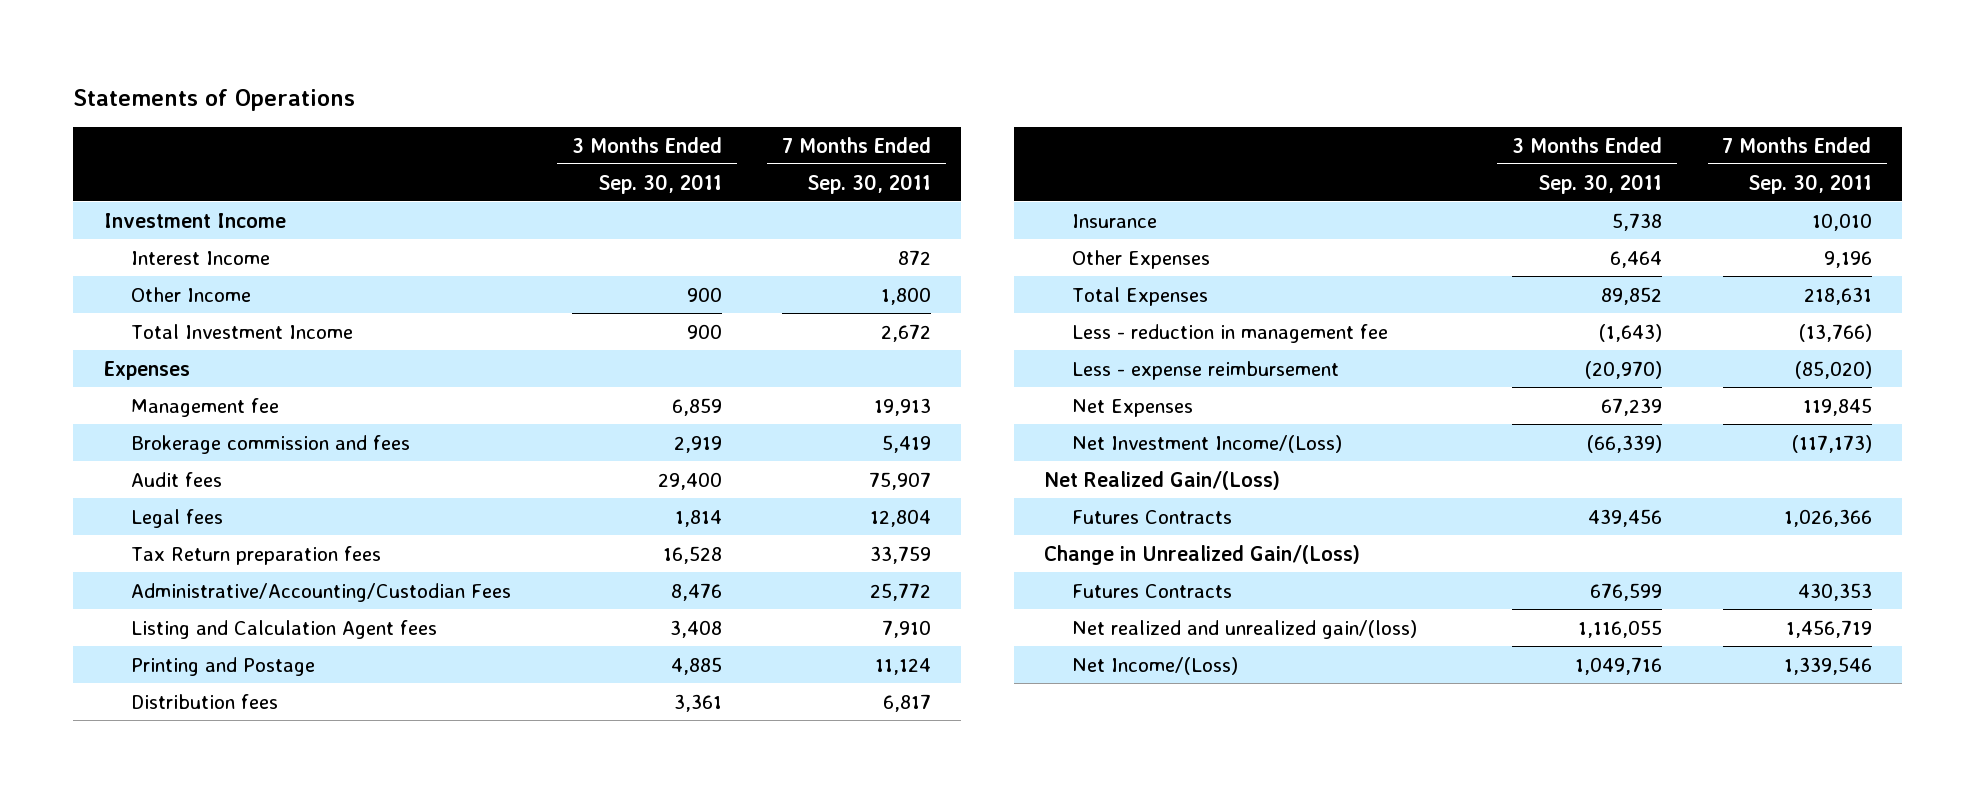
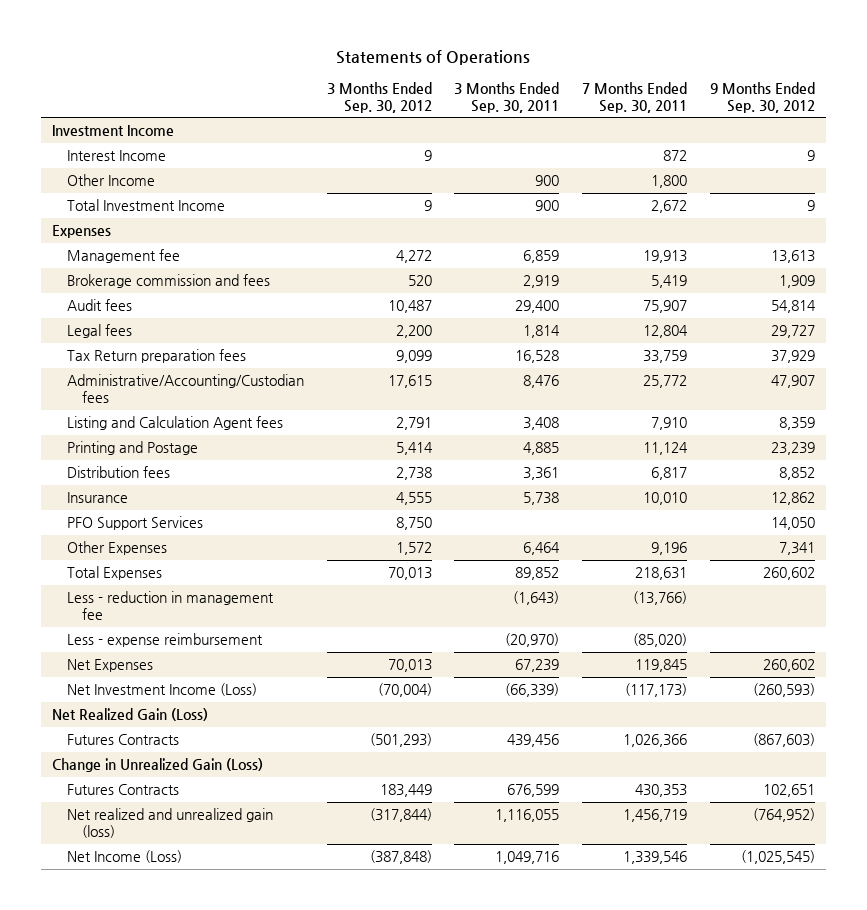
none -> [326,82,432,113] 3 Months Ended Sep. 30, 2012
none -> [709,82,815,113] 9 Months Ended Sep. 30, 2012
[131,582,512,602] Administrative/Accounting/Custodian Fees -> [66,374,304,403] Administrative/Accounting/Custodian fees
none -> [66,516,203,531] PFO Support Services
[1071,434,1342,453] Net Investment Income/(Loss) -> [66,683,257,697] Net Investment Income (Loss)
[1044,470,1281,490] Net Realized Gain/(Loss) -> [51,708,208,722] Net Realized Gain (Loss)
[1044,544,1361,565] Change in Unrealized Gain/(Loss) -> [51,758,263,773] Change in Unrealized Gain (Loss)
[1071,619,1417,639] Net realized and unrealized gain/(loss) -> [66,808,273,838] Net realized and unrealized gain (loss)
[1071,656,1238,675] Net Income/(Loss) -> [66,850,182,864] Net Income (Loss)

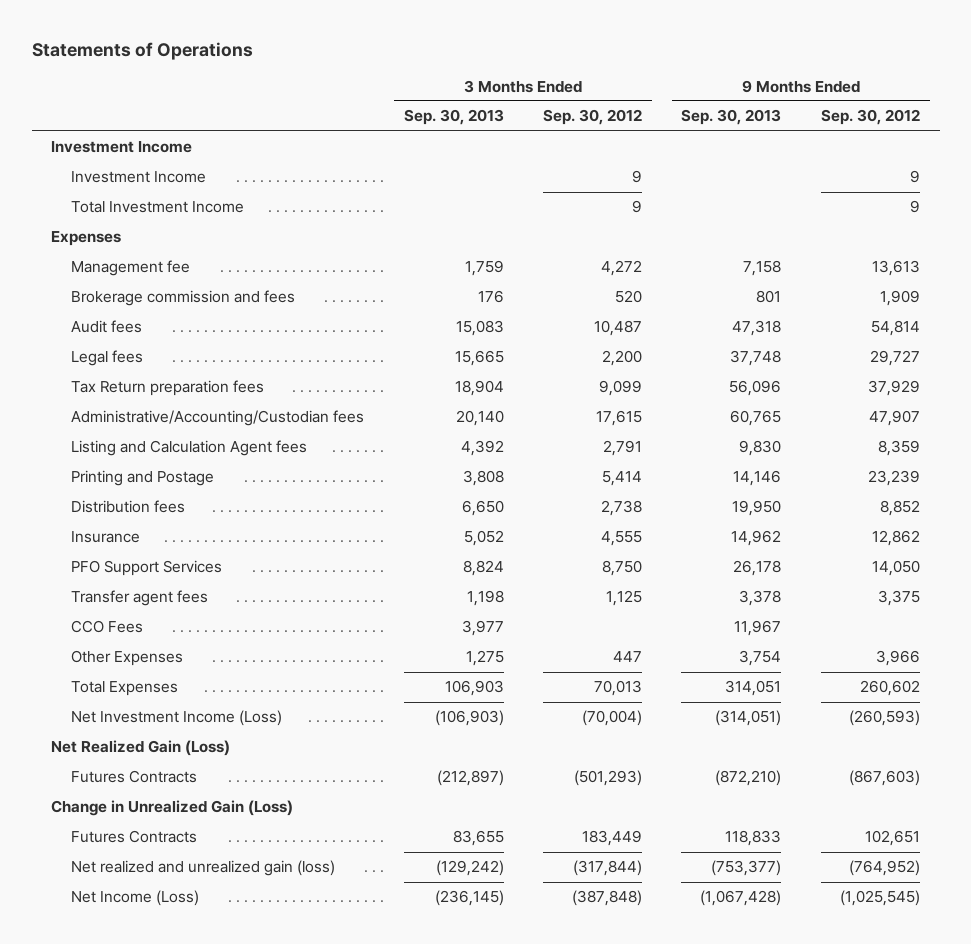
[454,82,560,113] 3 Months Ended Sep. 30, 2011 -> none
[582,82,688,113] 7 Months Ended Sep. 30, 2011 -> none
none -> [403,109,504,126] Sep. 30, 2013
none -> [681,109,782,126] Sep. 30, 2013
[66,174,155,187] Other Income -> none
[66,150,166,162] Interest Income -> [71,171,207,184] Investment Income
none -> [71,590,209,607] Transfer agent fees
none -> [71,620,144,634] CCO Fees
[395,542,432,556] 1,572 -> [613,651,643,663] 447
[778,542,815,556] 7,341 -> [875,650,920,667] 3,966
[66,591,274,620] Less - reduction in management fee -> none
[66,633,263,648] Less - expense reimbursement -> none
[66,659,153,673] Net Expenses -> none

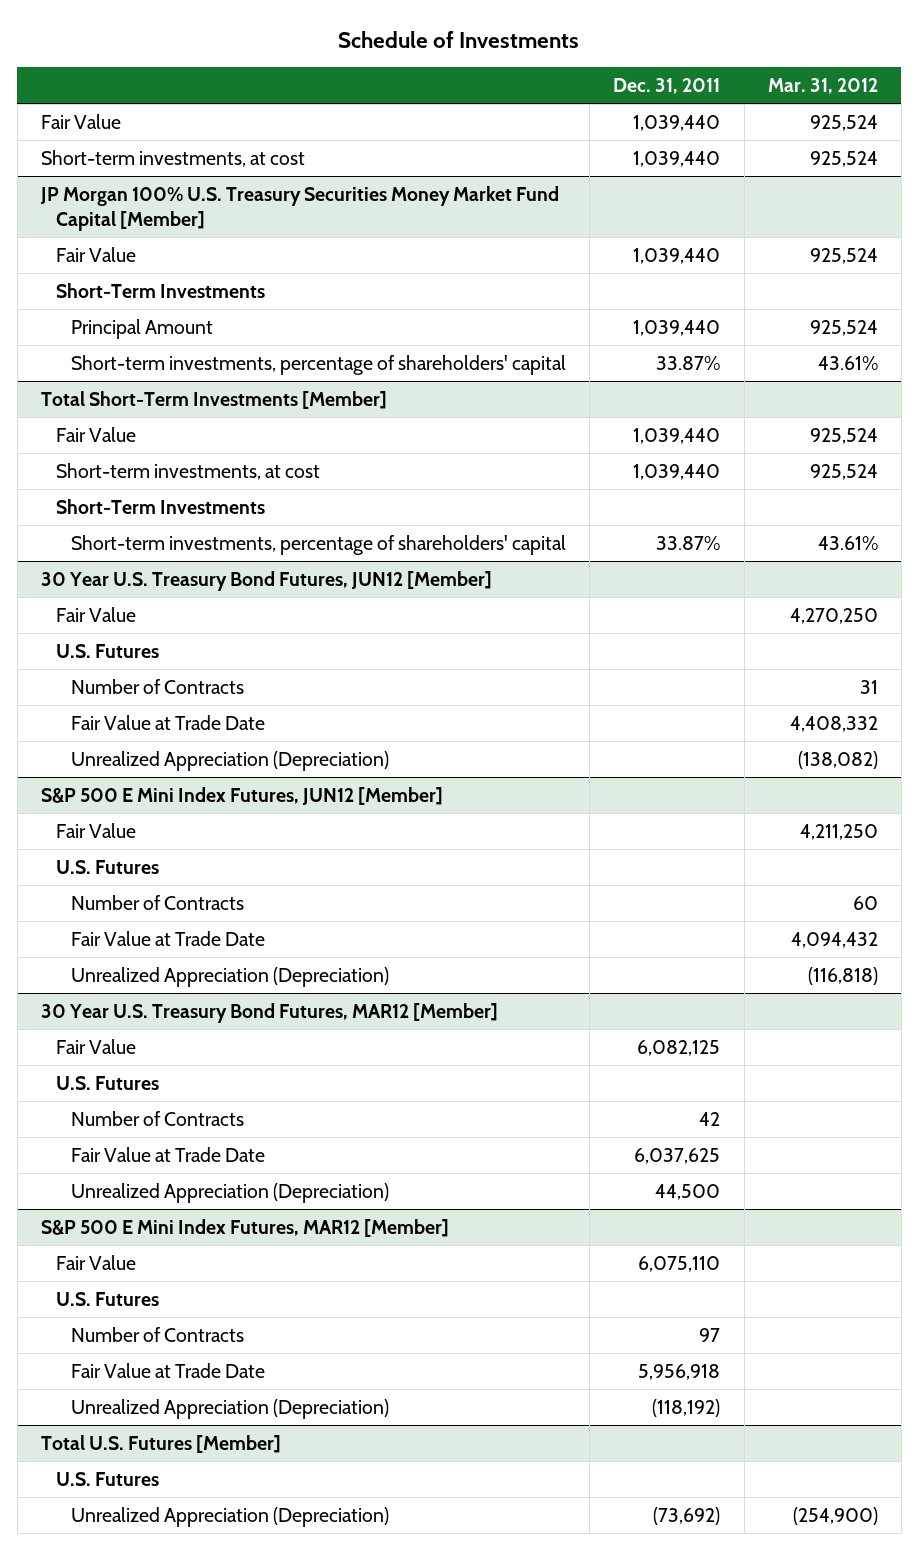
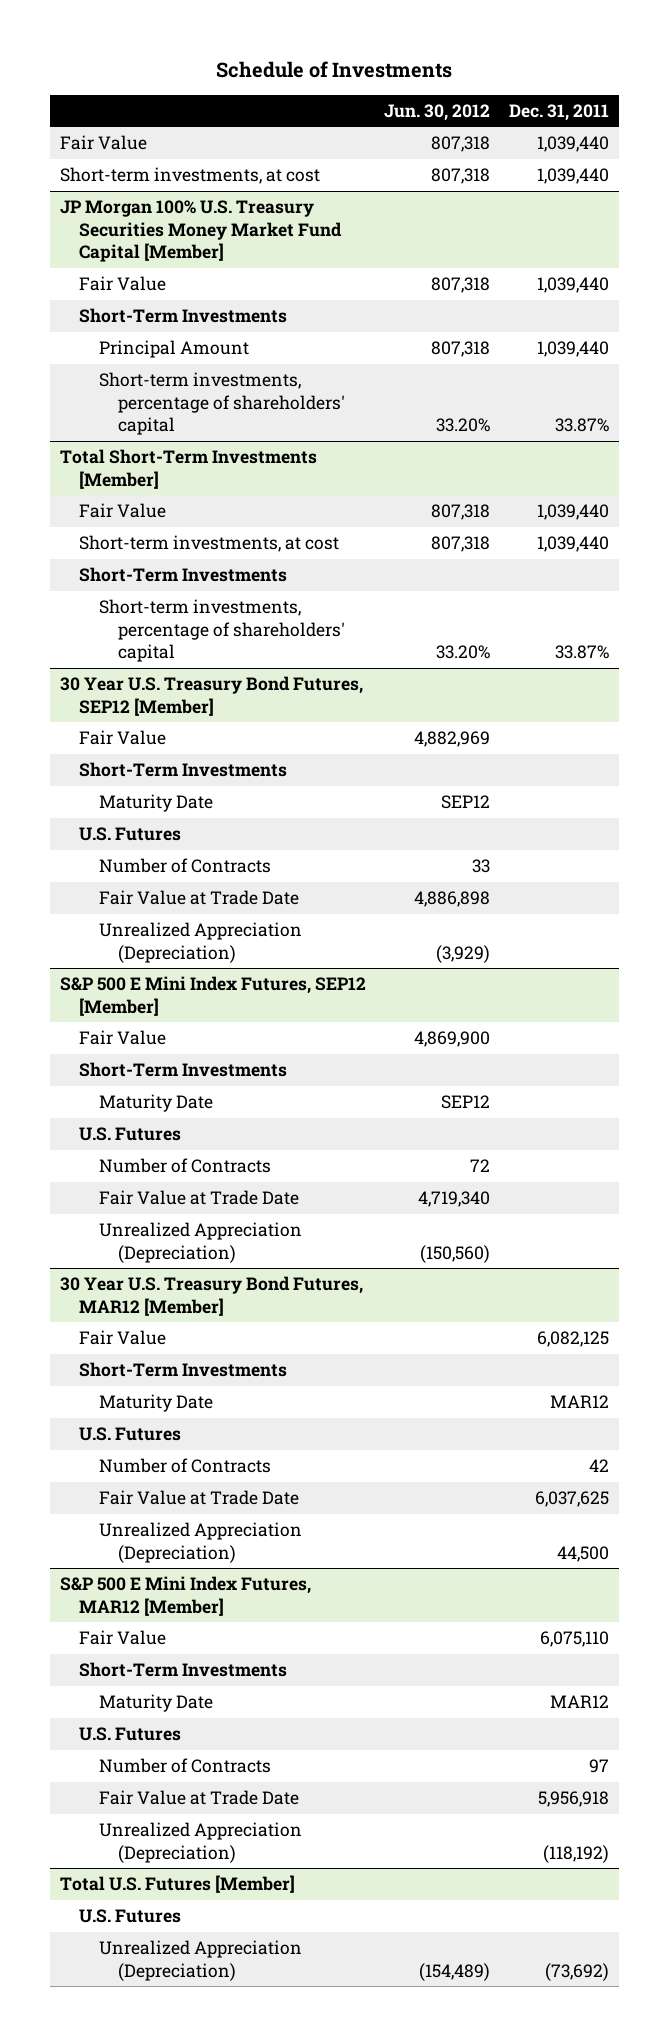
[767,78,878,95] Mar. 31, 2012 -> none
none -> [384,103,491,121] Jun. 30, 2012
[41,570,493,591] 30 Year U.S. Treasury Bond Futures, JUN12 [Member] -> [59,676,363,716] 30 Year U.S. Treasury Bond Futures, SEP12 [Member]
none -> [79,762,288,778] Short-Term Investments
none -> [98,794,213,813] Maturity Date
[41,786,444,805] S&P 500 E Mini Index Futures, JUN12 [Member] -> [59,976,366,1016] S&P 500 E Mini Index Futures, SEP12 [Member]
none -> [79,1062,288,1078] Short-Term Investments
none -> [98,1094,213,1113] Maturity Date
none -> [79,1362,288,1378] Short-Term Investments
none -> [98,1394,213,1413] Maturity Date
none -> [79,1662,288,1678] Short-Term Investments
none -> [98,1694,213,1713] Maturity Date

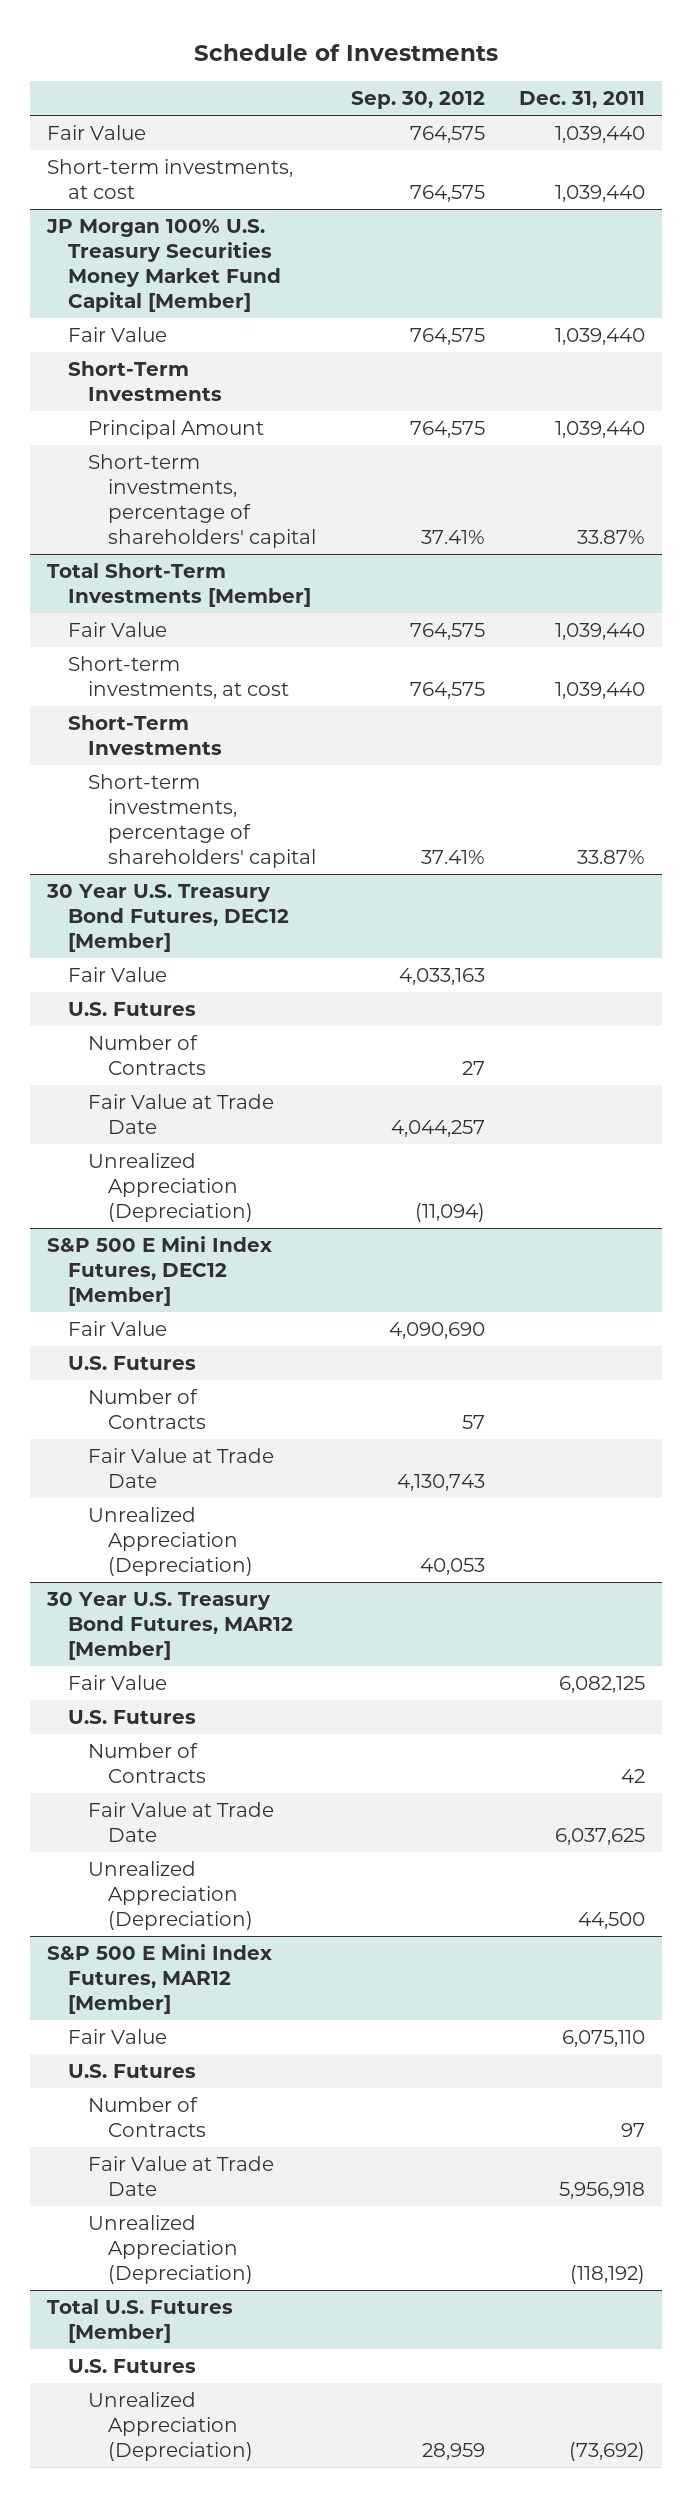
[384,103,491,121] Jun. 30, 2012 -> none
none -> [350,91,485,110] Sep. 30, 2012
[59,676,363,716] 30 Year U.S. Treasury Bond Futures, SEP12 [Member] -> [46,884,289,952] 30 Year U.S. Treasury Bond Futures, DEC12 [Member]
[79,762,288,778] Short-Term Investments -> none
[98,794,213,813] Maturity Date -> none
[59,976,366,1016] S&P 500 E Mini Index Futures, SEP12 [Member] -> [47,1236,273,1306] S&P 500 E Mini Index Futures, DEC12 [Member]
[79,1062,288,1078] Short-Term Investments -> none
[98,1094,213,1113] Maturity Date -> none
[79,1362,288,1378] Short-Term Investments -> none
[98,1394,213,1413] Maturity Date -> none
[79,1662,288,1678] Short-Term Investments -> none
[98,1694,213,1713] Maturity Date -> none

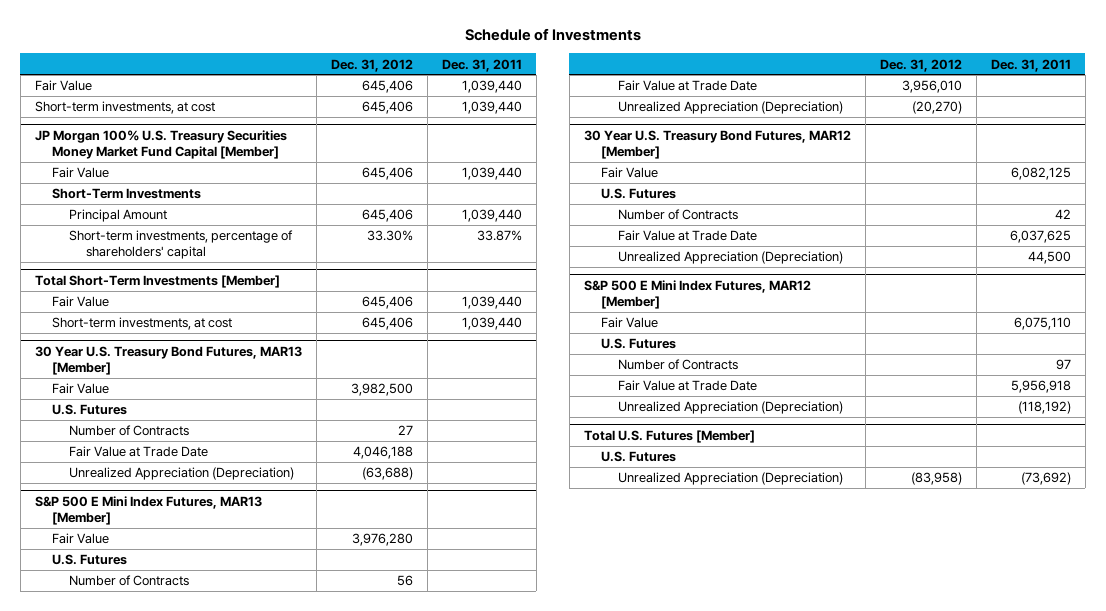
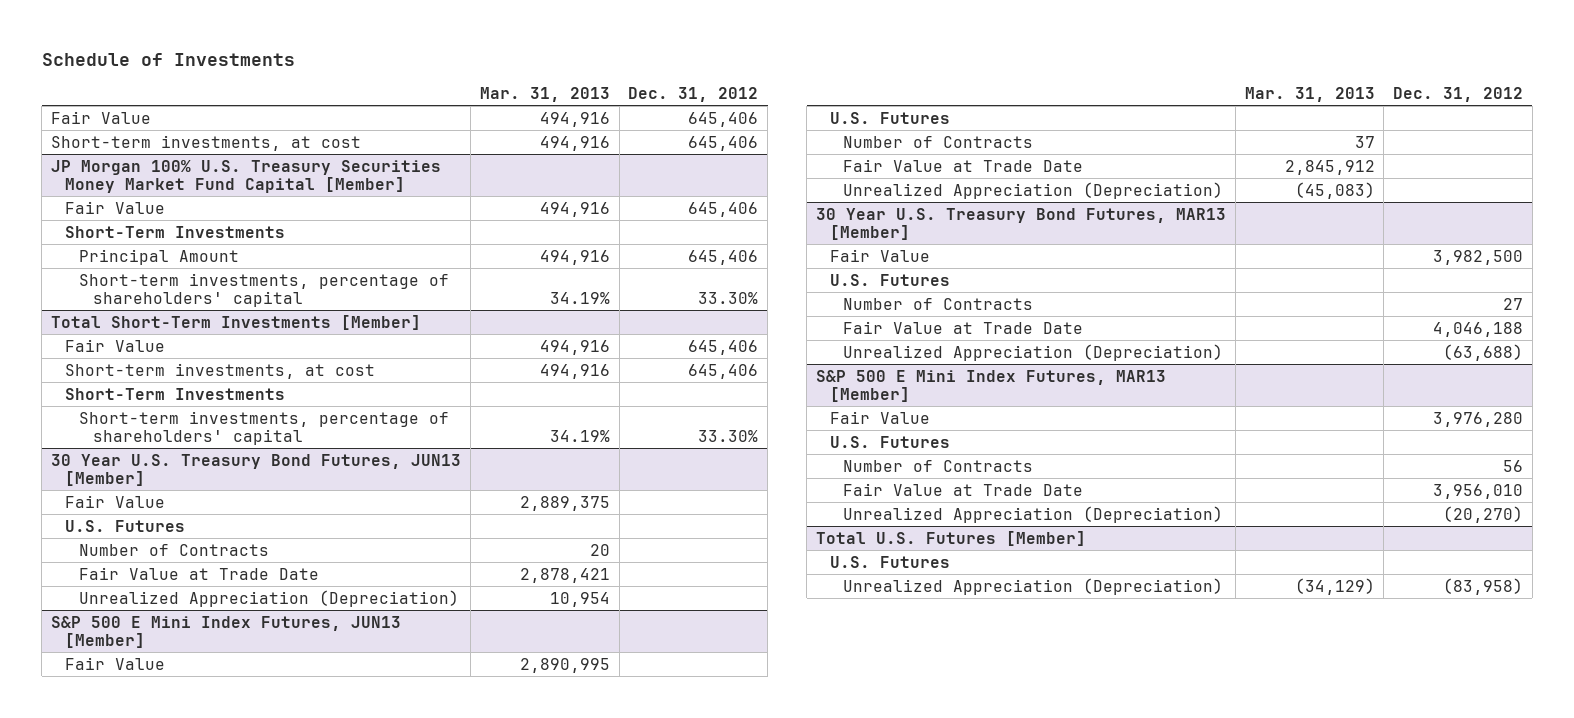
[441,58,522,72] Dec. 31, 2011 -> none
none -> [479,87,610,103] Mar. 31, 2013
none -> [65,387,286,400] Short-Term Investments
none -> [78,410,449,445] Short-term investments, percentage of shareholders' capital
none -> [51,453,462,486] 30 Year U.S. Treasury Bond Futures, JUN13 [Member]
none -> [65,494,166,508] Fair Value
none -> [65,519,186,532] U.S. Futures
none -> [78,543,269,556] Number of Contracts
none -> [78,566,319,580] Fair Value at Trade Date
none -> [78,589,459,607] Unrealized Appreciation (Depreciation)
none -> [51,615,402,648] S&P 500 E Mini Index Futures, JUN13 [Member]
none -> [65,656,166,670] Fair Value
none -> [829,111,950,124] U.S. Futures
none -> [843,135,1034,148] Number of Contracts
none -> [843,158,1084,172] Fair Value at Trade Date
none -> [843,181,1224,199] Unrealized Appreciation (Depreciation)
[583,130,851,159] 30 Year U.S. Treasury Bond Futures, MAR12 [Member] -> none
[600,167,658,179] Fair Value -> none
[600,188,676,200] U.S. Futures -> none
[618,209,739,221] Number of Contracts -> none
[618,230,758,242] Fair Value at Trade Date -> none
[618,251,844,265] Unrealized Appreciation (Depreciation) -> none
[583,280,811,309] S&P 500 E Mini Index Futures, MAR12 [Member] -> none
[600,317,658,329] Fair Value -> none
[600,338,676,350] U.S. Futures -> none
[618,359,739,371] Number of Contracts -> none
[618,380,758,392] Fair Value at Trade Date -> none
[618,401,844,415] Unrealized Appreciation (Depreciation) -> none

